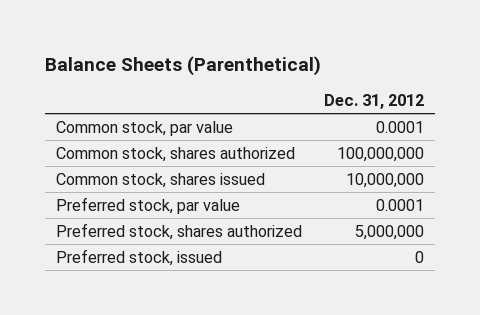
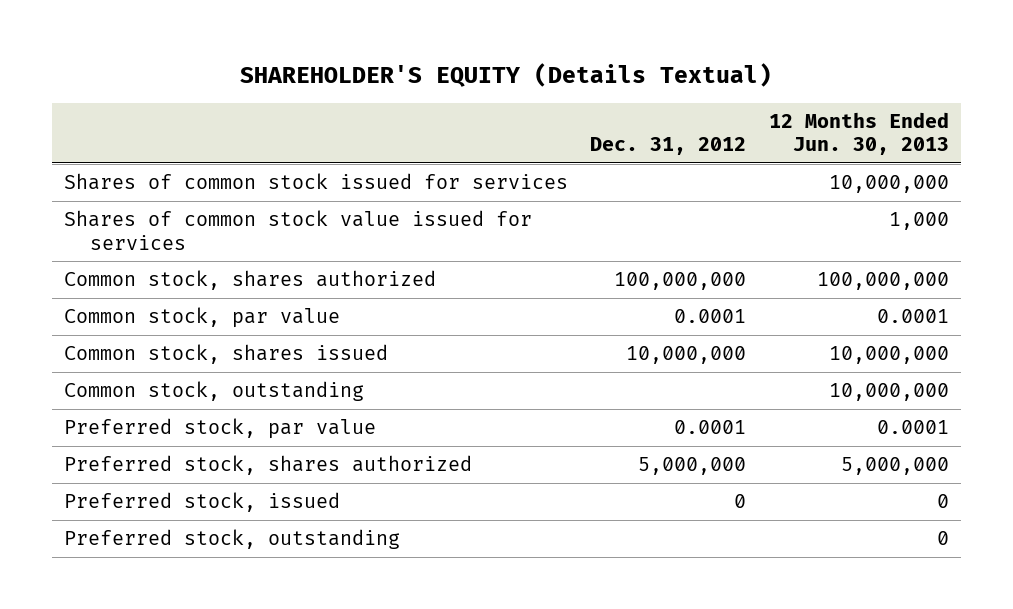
[45,55,322,76] Balance Sheets (Parenthetical) -> [240,62,773,87] SHAREHOLDER'S EQUITY (Details Textual)
none -> [769,112,950,156] 12 Months Ended Jun. 30, 2013
none -> [63,173,568,191] Shares of common stock issued for services
none -> [63,210,532,250] Shares of common stock value issued for services
[56,120,234,136] Common stock, par value -> [63,307,340,329] Common stock, par value
none -> [63,381,364,402] Common stock, outstanding
none -> [63,529,400,550] Preferred stock, outstanding

